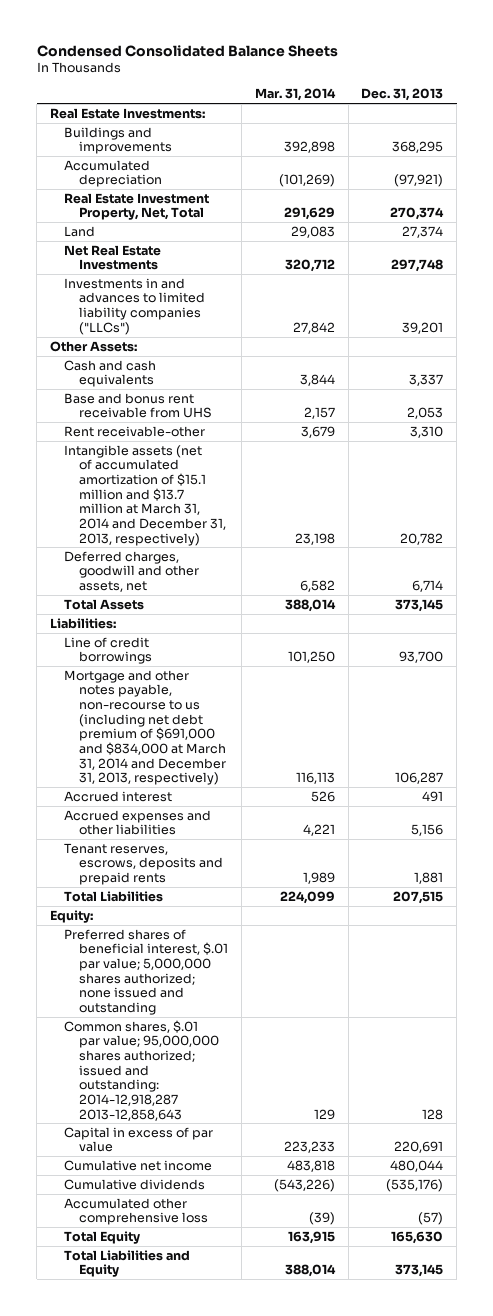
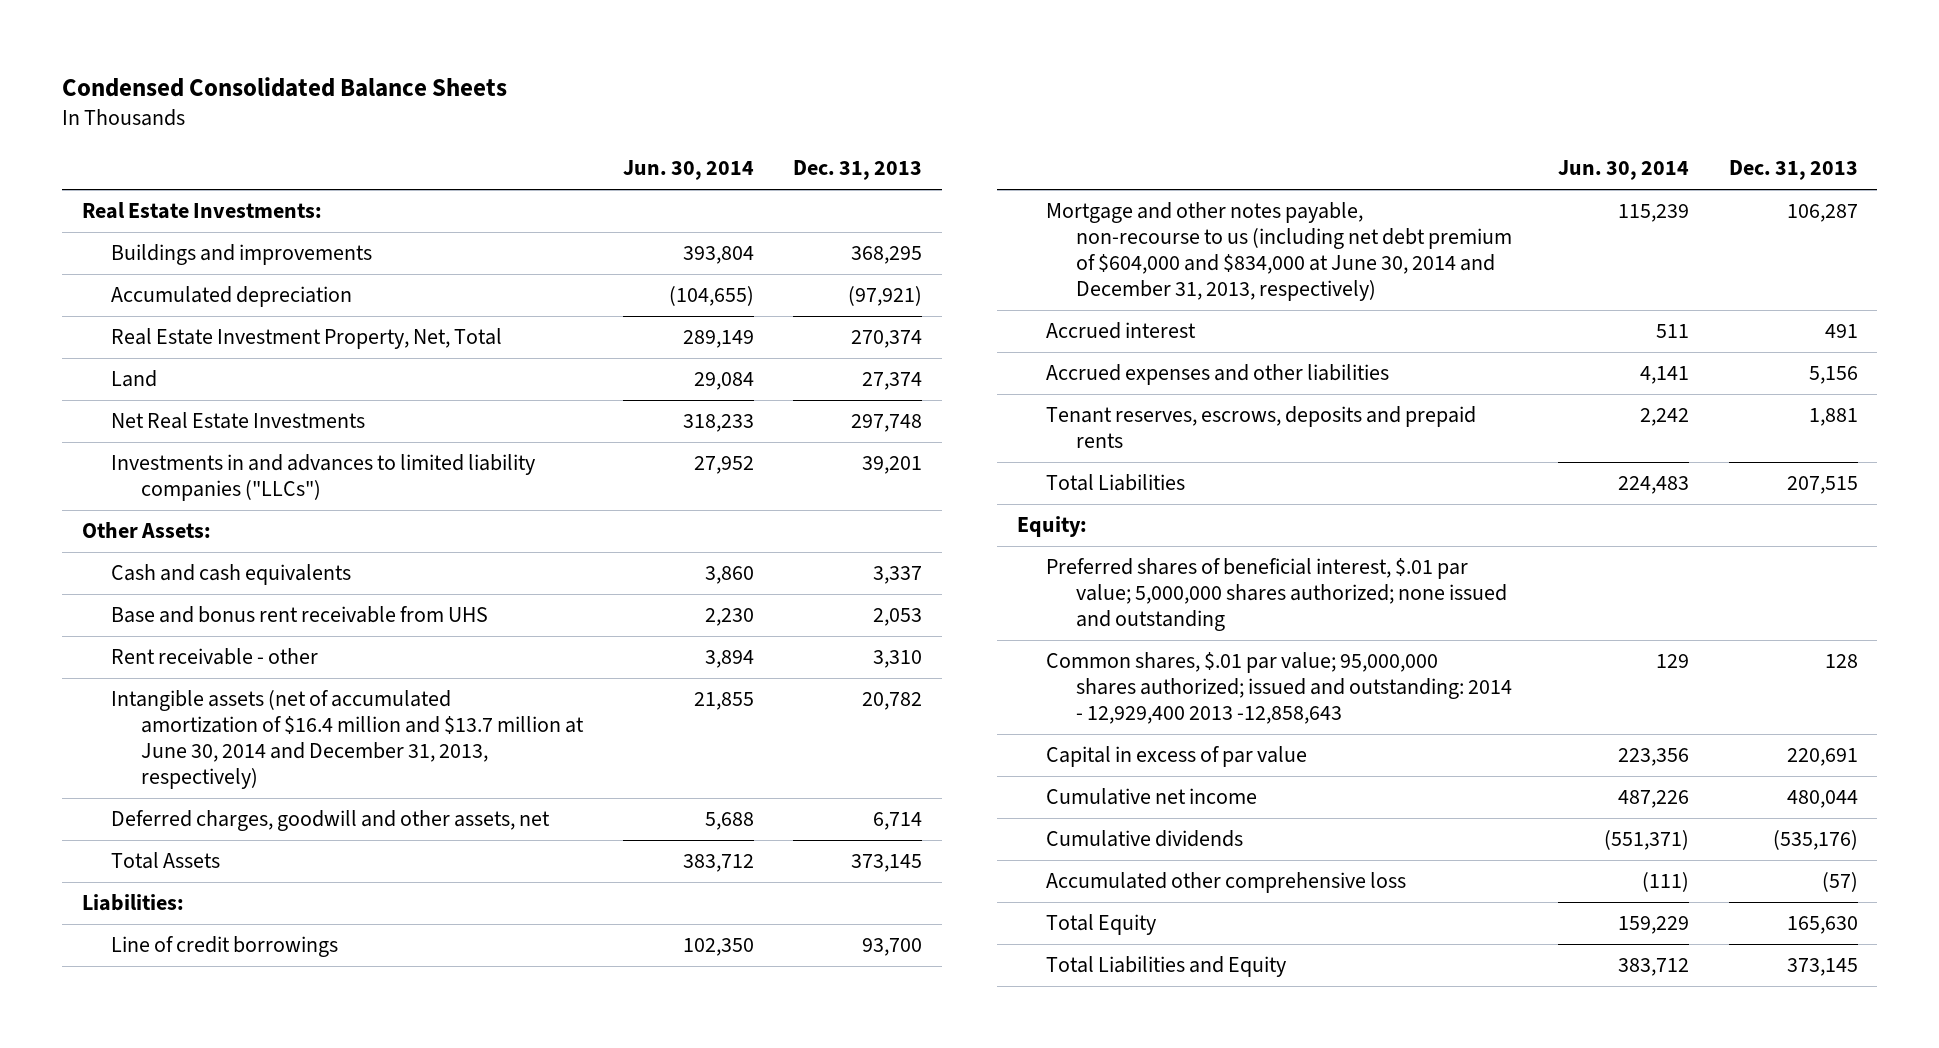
[254,88,336,102] Mar. 31, 2014 -> none
none -> [622,160,754,181] Jun. 30, 2014
[64,425,206,437] Rent receivable-other -> [111,648,319,666] Rent receivable - other
[64,444,227,546] Intangible assets (net of accumulated amortization of $15.1 million and $13.7 million at March 31, 2014 and December 31, 2013, respectively) -> [111,690,584,789] Intangible assets (net of accumulated amortization of $16.4 million and $13.7 million at June 30, 2014 and December 31, 2013, respectively)
[64,669,227,786] Mortgage and other notes payable, non-recourse to us (including net debt premium of $691,000 and $834,000 at March 31, 2014 and December 31, 2013, respectively) -> [1046,202,1513,301] Mortgage and other notes payable, non-recourse to us (including net debt premium of $604,000 and $834,000 at June 30, 2014 and December 31, 2013, respectively)
[64,1019,220,1121] Common shares, $.01 par value; 95,000,000 shares authorized; issued and outstanding: 2014-12,918,287 2013-12,858,643 -> [1046,652,1513,725] Common shares, $.01 par value; 95,000,000 shares authorized; issued and outstanding: 2014 - 12,929,400 2013 -12,858,643

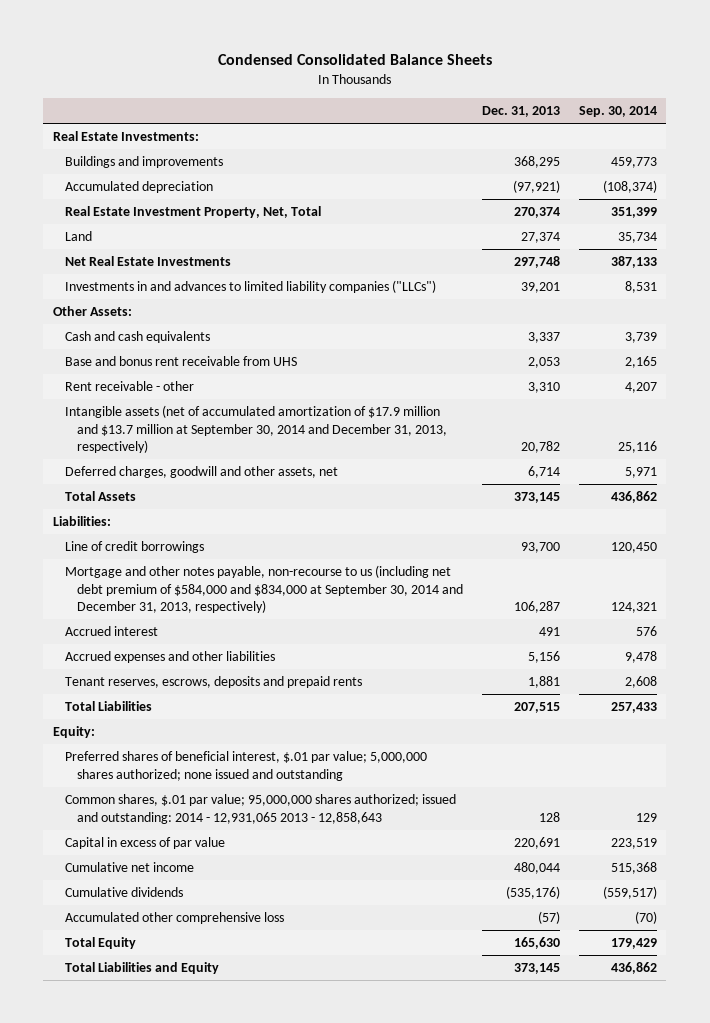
[622,160,754,181] Jun. 30, 2014 -> none
none -> [578,106,657,118] Sep. 30, 2014
[111,690,584,789] Intangible assets (net of accumulated amortization of $16.4 million and $13.7 million at June 30, 2014 and December 31, 2013, respectively) -> [64,405,447,453] Intangible assets (net of accumulated amortization of $17.9 million and $13.7 million at September 30, 2014 and December 31, 2013, respectively)
[1046,202,1513,301] Mortgage and other notes payable, non-recourse to us (including net debt premium of $604,000 and $834,000 at June 30, 2014 and December 31, 2013, respectively) -> [64,565,463,613] Mortgage and other notes payable, non-recourse to us (including net debt premium of $584,000 and $834,000 at September 30, 2014 and December 31, 2013, respectively)
[1046,652,1513,725] Common shares, $.01 par value; 95,000,000 shares authorized; issued and outstanding: 2014 - 12,929,400 2013 -12,858,643 -> [64,794,456,824] Common shares, $.01 par value; 95,000,000 shares authorized; issued and outstanding: 2014 - 12,931,065 2013 - 12,858,643

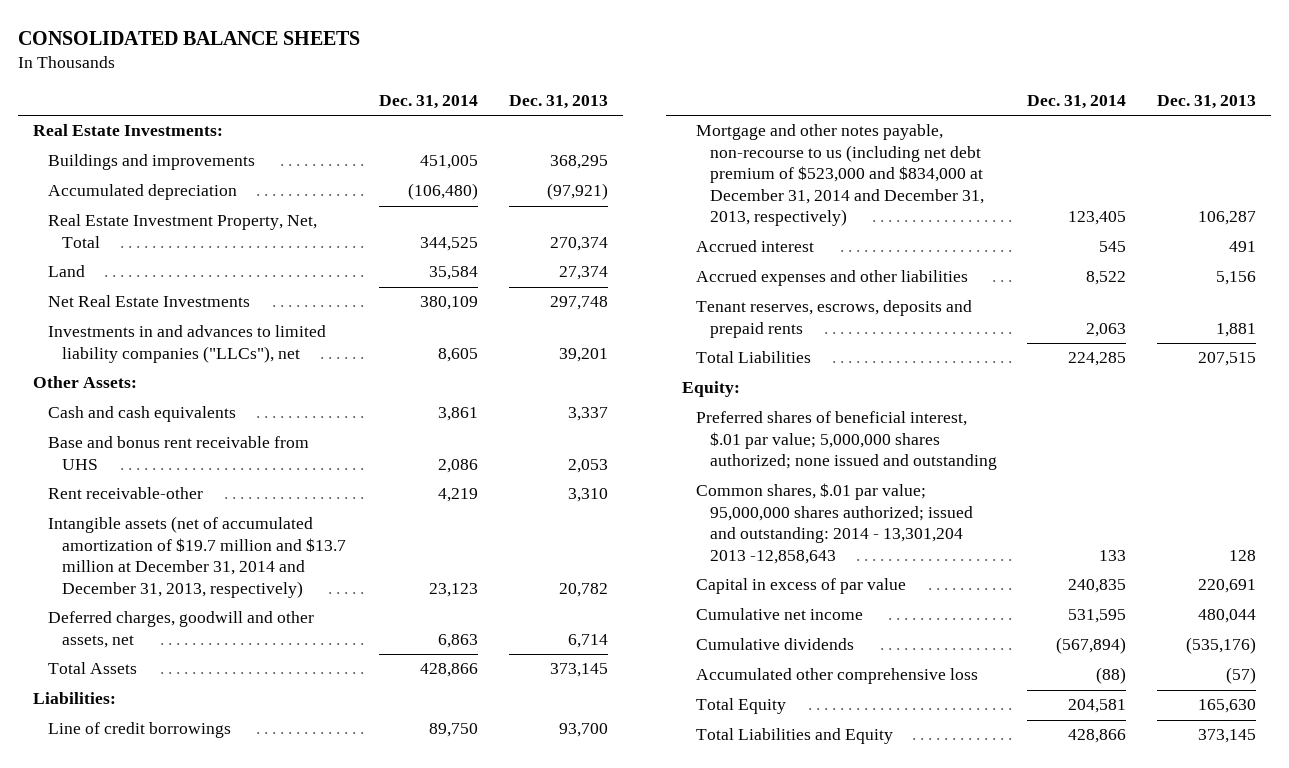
[217,54,492,66] Condensed Consolidated Balance Sheets -> [18,31,361,46] CONSOLIDATED BALANCE SHEETS
[578,106,657,118] Sep. 30, 2014 -> none
none -> [379,95,479,110] Dec. 31, 2014
[64,280,436,294] Investments in and advances to limited liability companies ("LLCs") -> [47,325,326,363] Investments in and advances to limited liability companies ("LLCs"), net
[64,381,194,392] Rent receivable - other -> [47,487,203,500] Rent receivable-other
[64,405,447,453] Intangible assets (net of accumulated amortization of $17.9 million and $13.7 million at September 30, 2014 and December 31, 2013, respectively) -> [47,516,346,598] Intangible assets (net of accumulated amortization of $19.7 million and $13.7 million at December 31, 2014 and December 31, 2013, respectively)
[64,565,463,613] Mortgage and other notes payable, non-recourse to us (including net debt premium of $584,000 and $834,000 at September 30, 2014 and December 31, 2013, respectively) -> [695,124,984,227] Mortgage and other notes payable, non-recourse to us (including net debt premium of $523,000 and $834,000 at December 31, 2014 and December 31, 2013, respectively)
[64,794,456,824] Common shares, $.01 par value; 95,000,000 shares authorized; issued and outstanding: 2014 - 12,931,065 2013 - 12,858,643 -> [695,483,973,564] Common shares, $.01 par value; 95,000,000 shares authorized; issued and outstanding: 2014 - 13,301,204 2013 -12,858,643

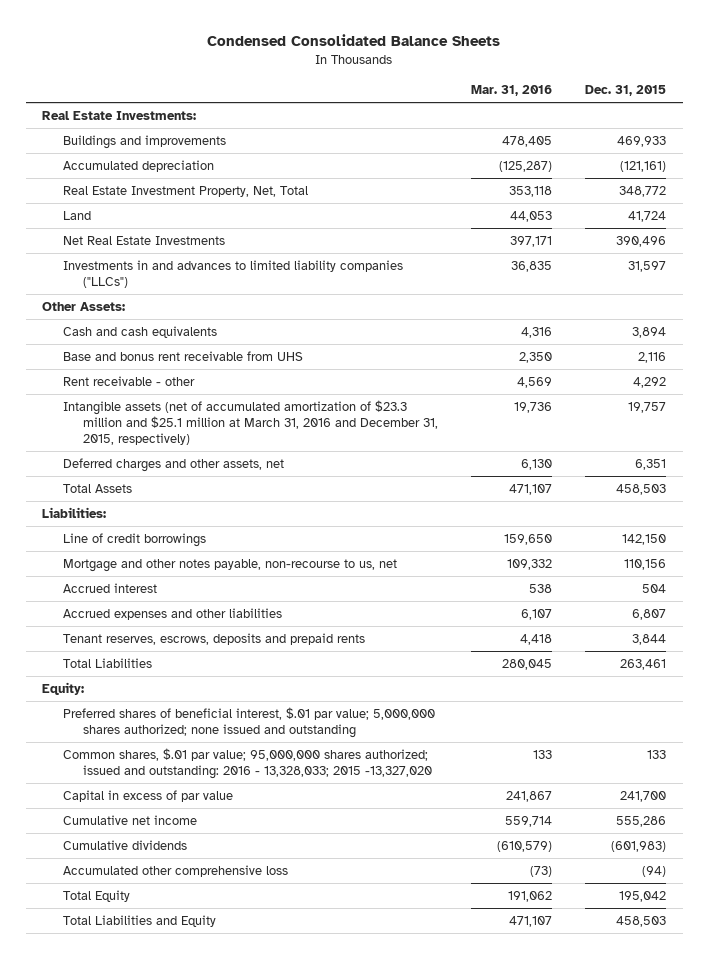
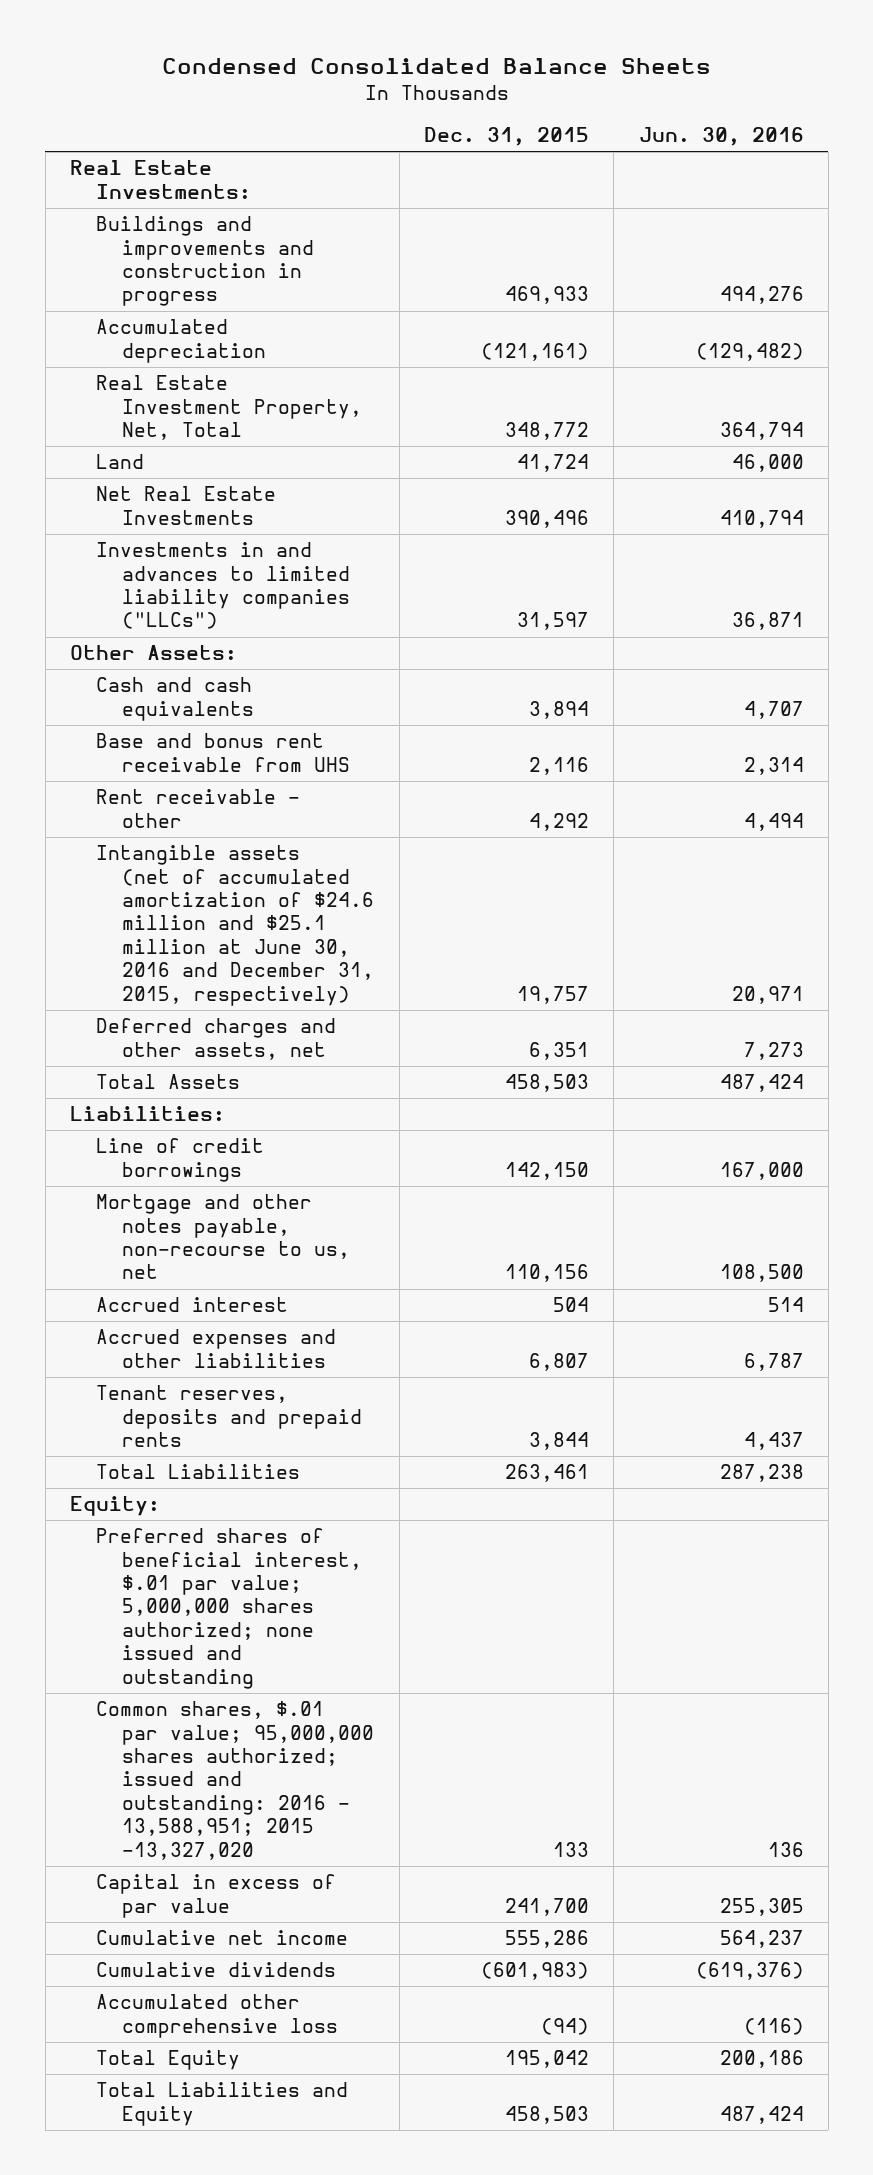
[471,85,553,97] Mar. 31, 2016 -> none
none -> [638,127,804,147] Jun. 30, 2016
[62,135,226,150] Buildings and improvements -> [96,216,315,307] Buildings and improvements and construction in progress
[62,400,438,445] Intangible assets (net of accumulated amortization of $23.3 million and $25.1 million at March 31, 2016 and December 31, 2015, respectively) -> [96,845,375,1006] Intangible assets (net of accumulated amortization of $24.6 million and $25.1 million at June 30, 2016 and December 31, 2015, respectively)
[62,633,365,646] Tenant reserves, escrows, deposits and prepaid rents -> [96,1385,363,1448] Tenant reserves, deposits and prepaid rents
[62,748,432,780] Common shares, $.01 par value; 95,000,000 shares authorized; issued and outstanding: 2016 - 13,328,033; 2015 -13,327,020 -> [96,1701,375,1860] Common shares, $.01 par value; 95,000,000 shares authorized; issued and outstanding: 2016 - 13,588,951; 2015 -13,327,020

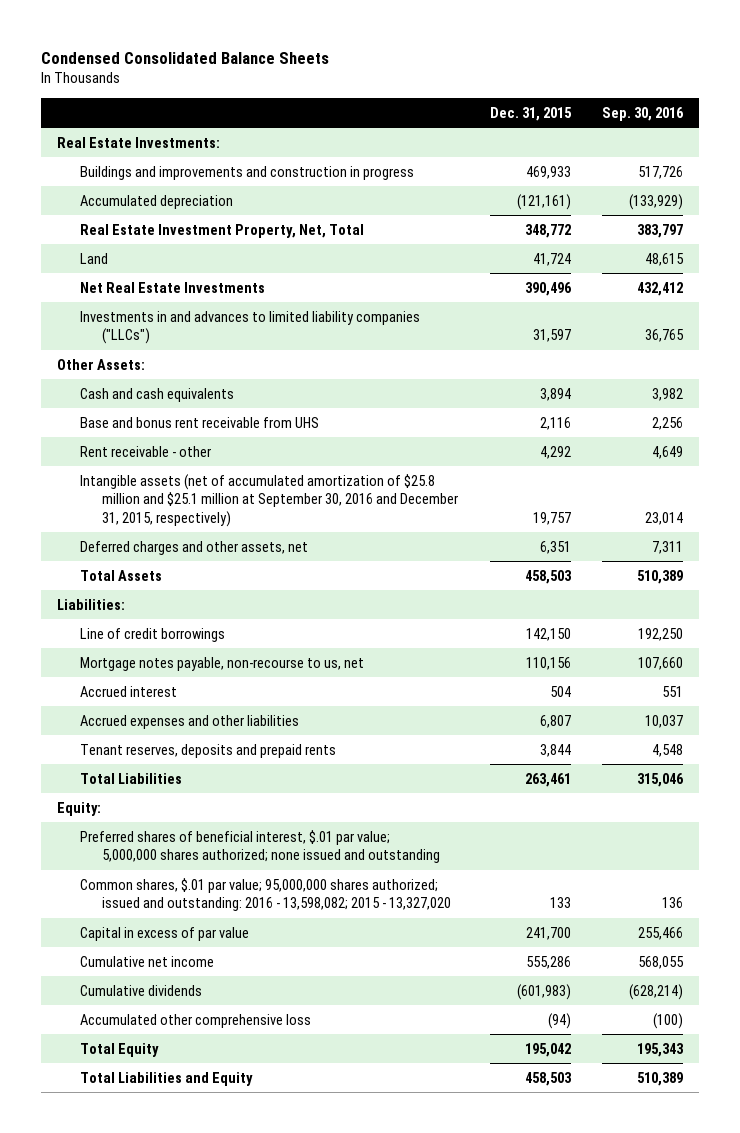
[638,127,804,147] Jun. 30, 2016 -> none
none -> [602,106,685,121] Sep. 30, 2016
[96,845,375,1006] Intangible assets (net of accumulated amortization of $24.6 million and $25.1 million at June 30, 2016 and December 31, 2015, respectively) -> [79,473,459,527] Intangible assets (net of accumulated amortization of $25.8 million and $25.1 million at September 30, 2016 and December 31, 2015, respectively)
[96,1194,351,1280] Mortgage and other notes payable, non-recourse to us, net -> [79,656,364,671] Mortgage notes payable, non-recourse to us, net
[96,1701,375,1860] Common shares, $.01 par value; 95,000,000 shares authorized; issued and outstanding: 2016 - 13,588,951; 2015 -13,327,020 -> [79,877,452,912] Common shares, $.01 par value; 95,000,000 shares authorized; issued and outstanding: 2016 - 13,598,082; 2015 - 13,327,020

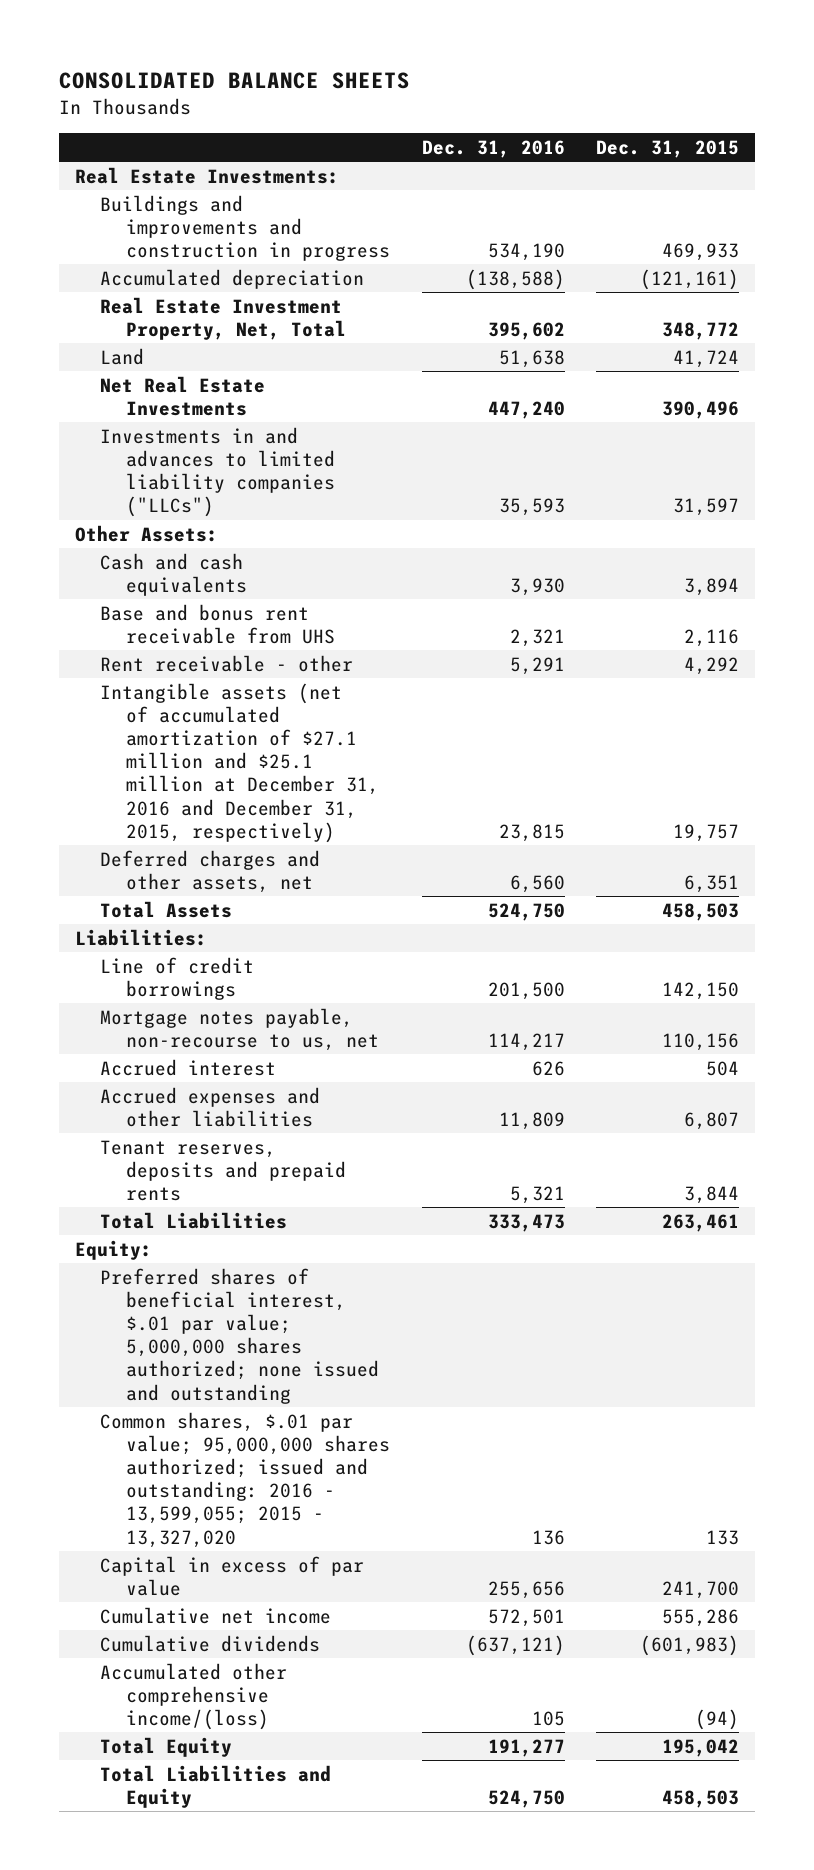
[41,51,330,64] Condensed Consolidated Balance Sheets -> [58,72,410,90] CONSOLIDATED BALANCE SHEETS
[602,106,685,121] Sep. 30, 2016 -> none
none -> [421,139,565,158] Dec. 31, 2016
[79,473,459,527] Intangible assets (net of accumulated amortization of $25.8 million and $25.1 million at September 30, 2016 and December 31, 2015, respectively) -> [100,682,380,843] Intangible assets (net of accumulated amortization of $27.1 million and $25.1 million at December 31, 2016 and December 31, 2015, respectively)
[79,877,452,912] Common shares, $.01 par value; 95,000,000 shares authorized; issued and outstanding: 2016 - 13,598,082; 2015 - 13,327,020 -> [100,1411,391,1548] Common shares, $.01 par value; 95,000,000 shares authorized; issued and outstanding: 2016 - 13,599,055; 2015 - 13,327,020
[79,1013,311,1028] Accumulated other comprehensive loss -> [100,1662,288,1731] Accumulated other comprehensive income/(loss)

